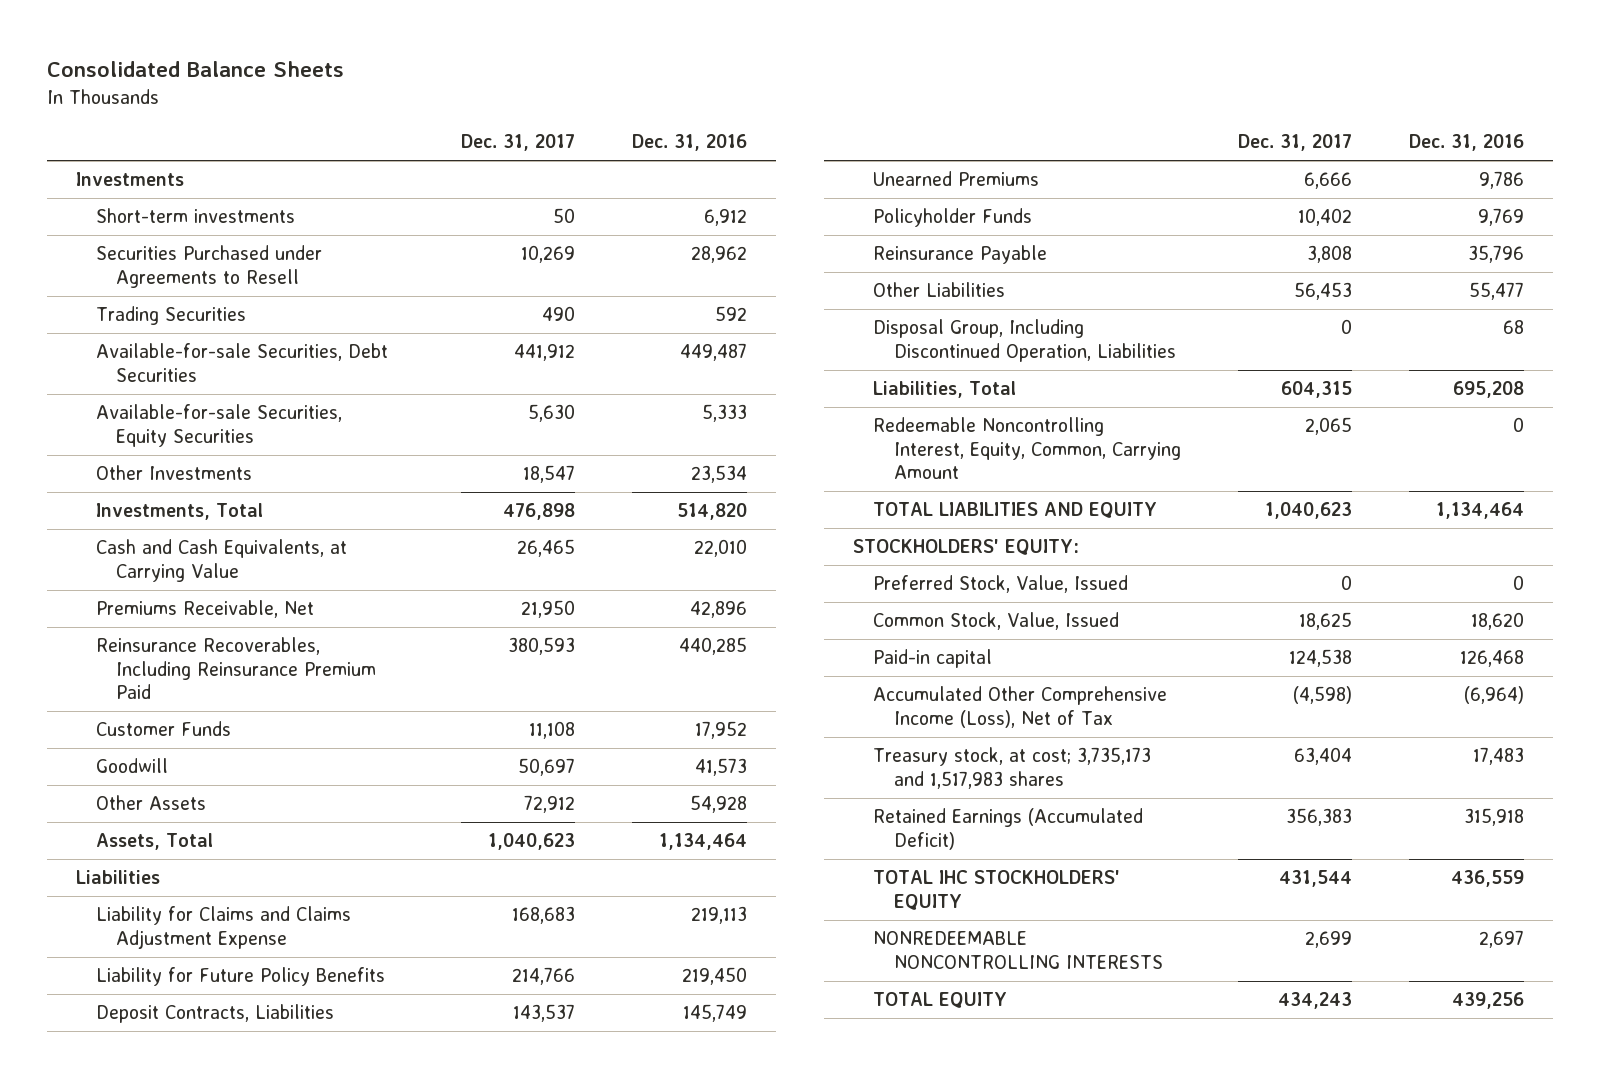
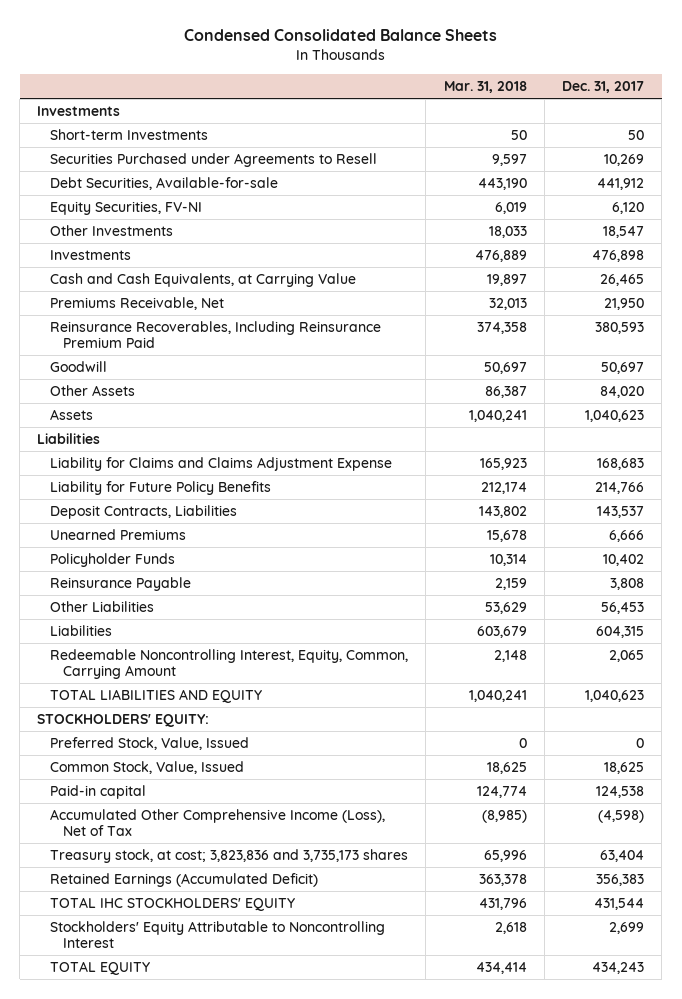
[47,61,345,78] Consolidated Balance Sheets -> [183,29,497,42] Condensed Consolidated Balance Sheets
[631,134,747,152] Dec. 31, 2016 -> none
none -> [443,81,527,94] Mar. 31, 2018
[96,208,296,224] Short-term investments -> [50,128,209,140] Short-term Investments
[96,306,247,326] Trading Securities -> none
[96,404,343,447] Available-for-sale Securities, Equity Securities -> none
[96,343,389,382] Available-for-sale Securities, Debt Securities -> [50,176,279,190] Debt Securities, Available-for-sale
none -> [50,200,203,215] Equity Securities, FV-NI
[96,503,264,521] Investments, Total -> [50,249,132,260] Investments
[96,721,232,737] Customer Funds -> none
[523,795,575,814] 72,912 -> [600,385,645,398] 84,020
[96,833,214,851] Assets, Total -> [50,408,94,420] Assets
[873,319,1176,362] Disposal Group, Including Discontinued Operation, Liabilities -> none
[873,381,1017,399] Liabilities, Total -> [50,624,113,636] Liabilities
[873,747,1152,789] Treasury stock, at cost; 3,735,173 and 1,517,983 shares -> [50,848,409,863] Treasury stock, at cost; 3,823,836 and 3,735,173 shares
[873,931,1163,969] NONREDEEMABLE NONCONTROLLING INTERESTS -> [50,920,386,948] Stockholders' Equity Attributable to Noncontrolling Interest

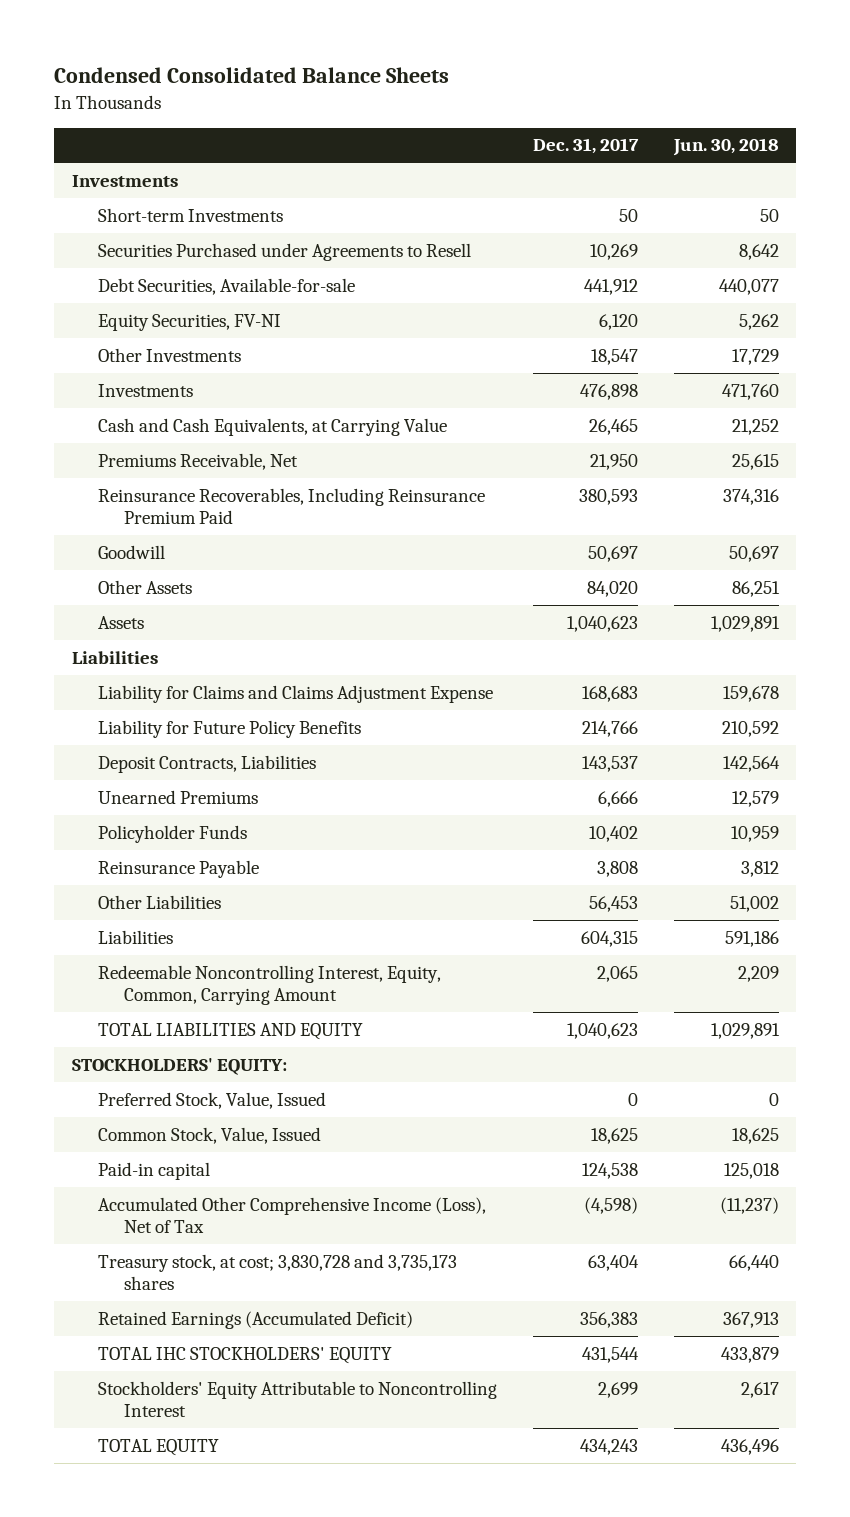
[443,81,527,94] Mar. 31, 2018 -> none
none -> [672,138,779,157] Jun. 30, 2018
[50,848,409,863] Treasury stock, at cost; 3,823,836 and 3,735,173 shares -> [97,1253,457,1291] Treasury stock, at cost; 3,830,728 and 3,735,173 shares

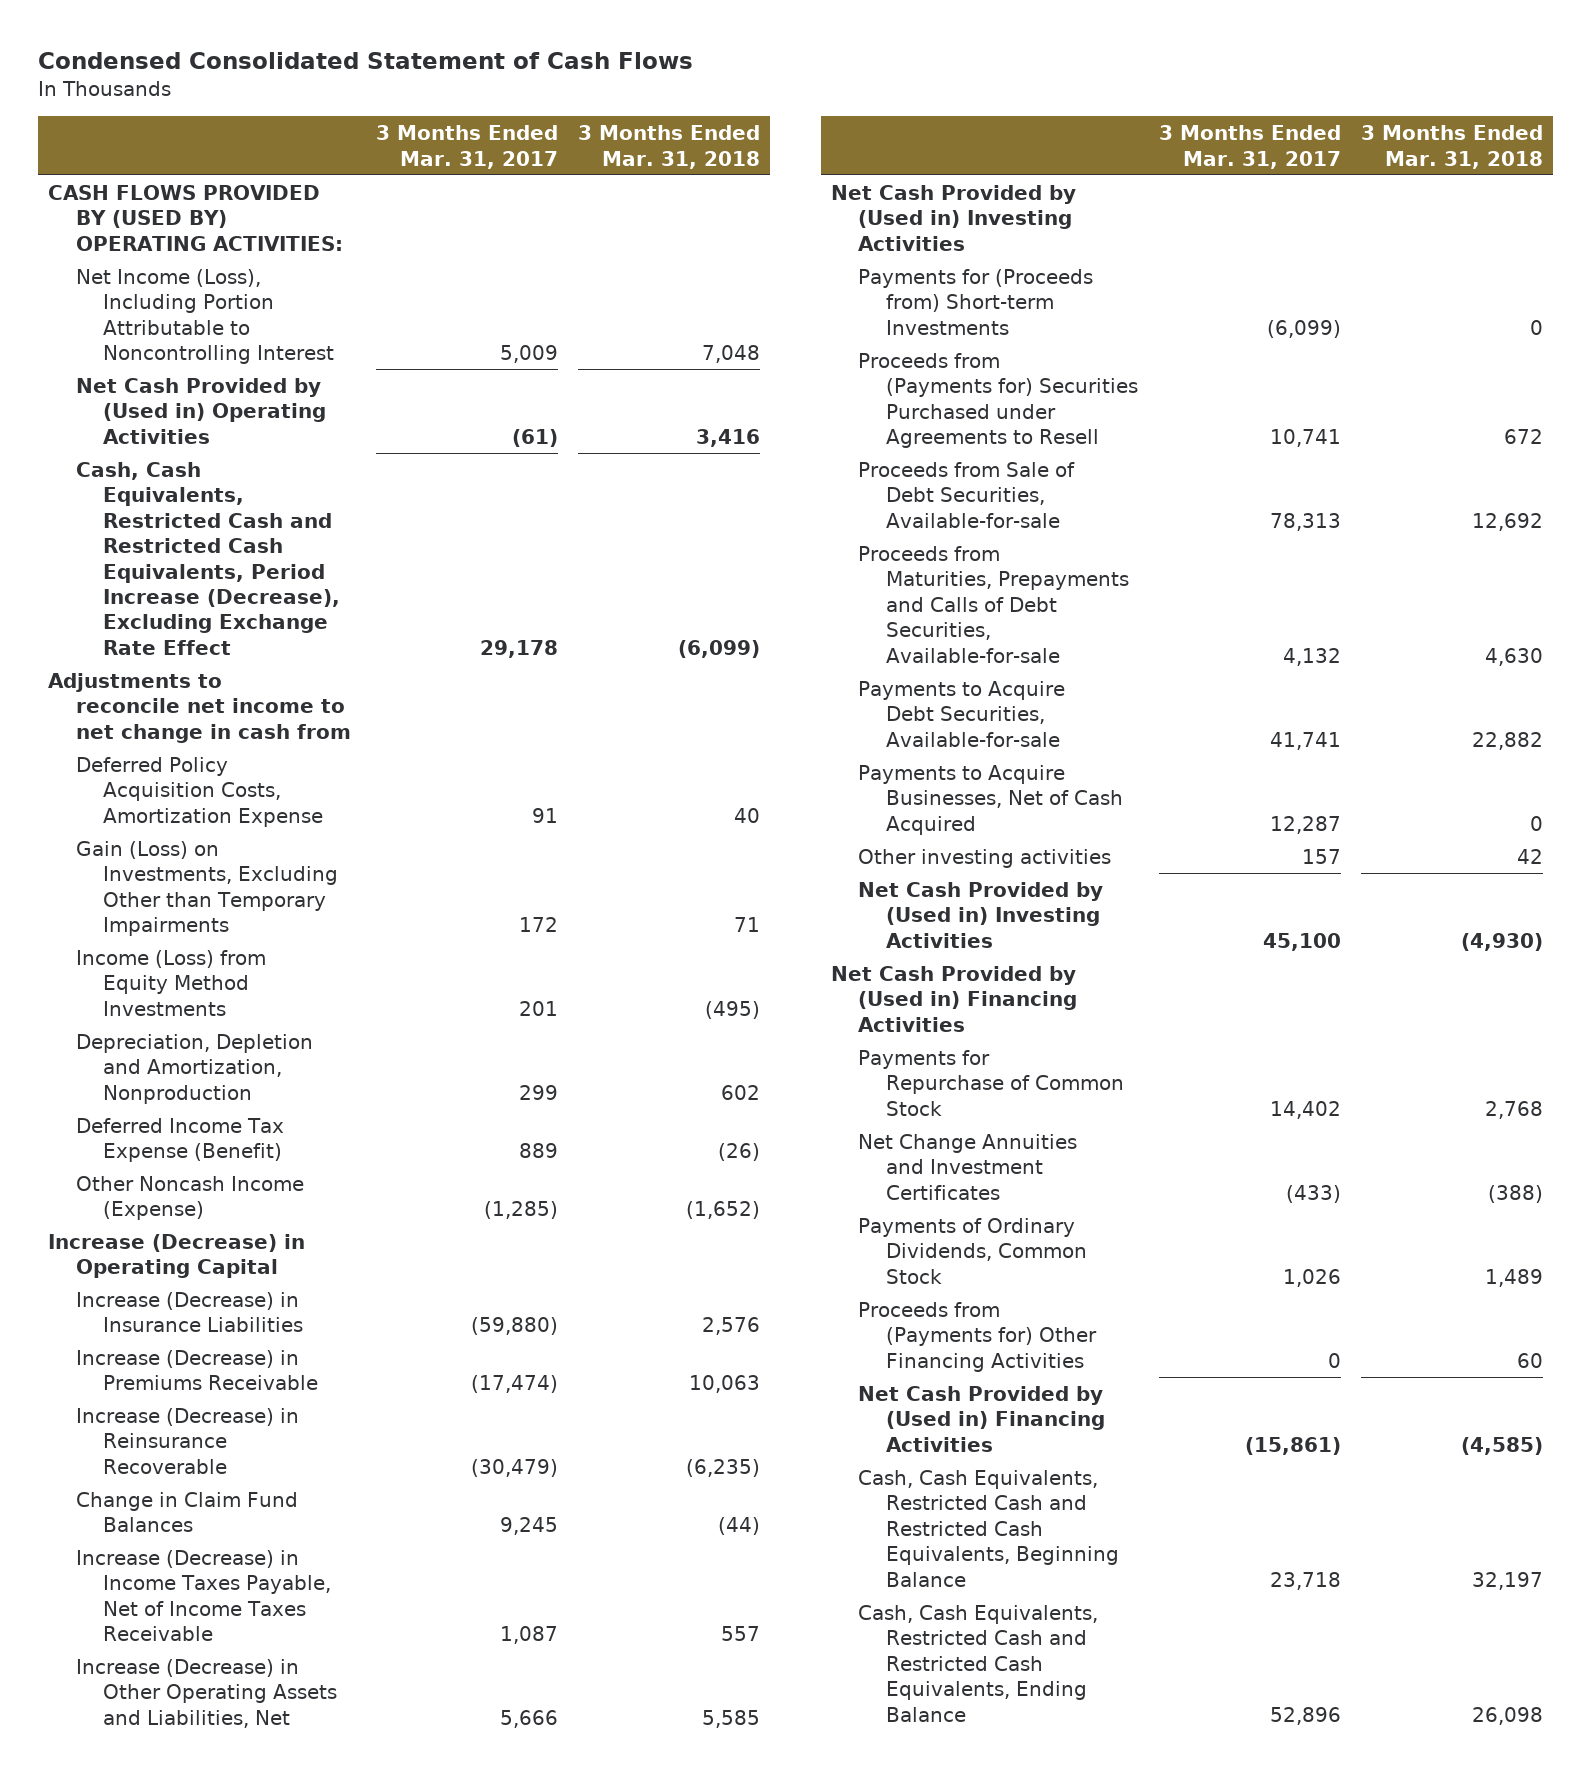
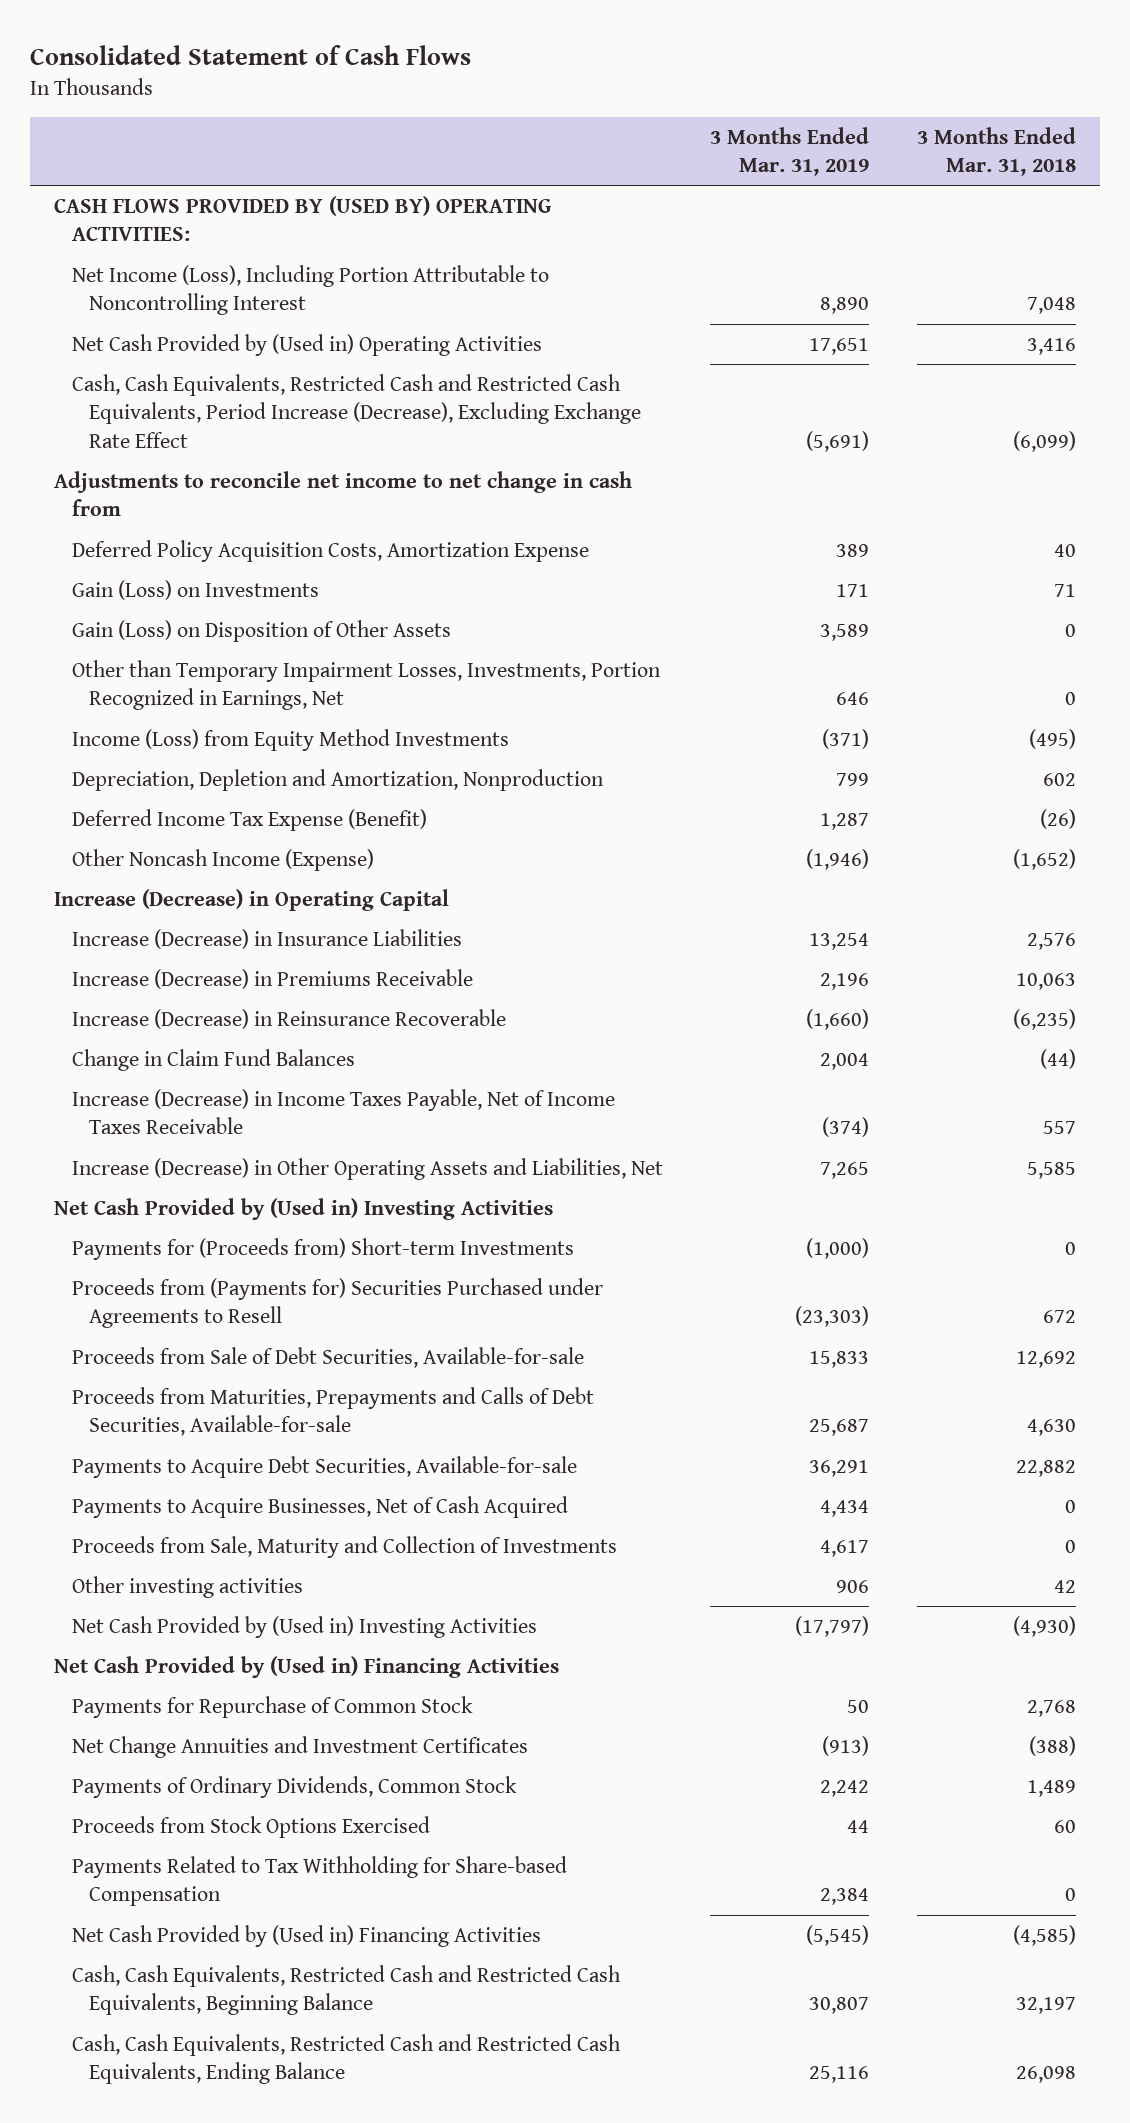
[37,51,693,69] Condensed Consolidated Statement of Cash Flows -> [30,44,472,65] Consolidated Statement of Cash Flows
[375,125,558,169] 3 Months Ended Mar. 31, 2017 -> none
none -> [710,126,870,177] 3 Months Ended Mar. 31, 2019
[75,840,339,937] Gain (Loss) on Investments, Excluding Other than Temporary Impairments -> none
none -> [71,579,319,600] Gain (Loss) on Investments
none -> [71,619,451,642] Gain (Loss) on Disposition of Other Assets
none -> [71,659,661,711] Other than Temporary Impairment Losses, Investments, Portion Recognized in Earnings, Net
none -> [71,1535,617,1558] Proceeds from Sale, Maturity and Collection of Investments
[858,1301,1098,1372] Proceeds from (Payments for) Other Financing Activities -> none
none -> [71,1815,430,1838] Proceeds from Stock Options Exercised
none -> [71,1855,567,1907] Payments Related to Tax Withholding for Share-based Compensation

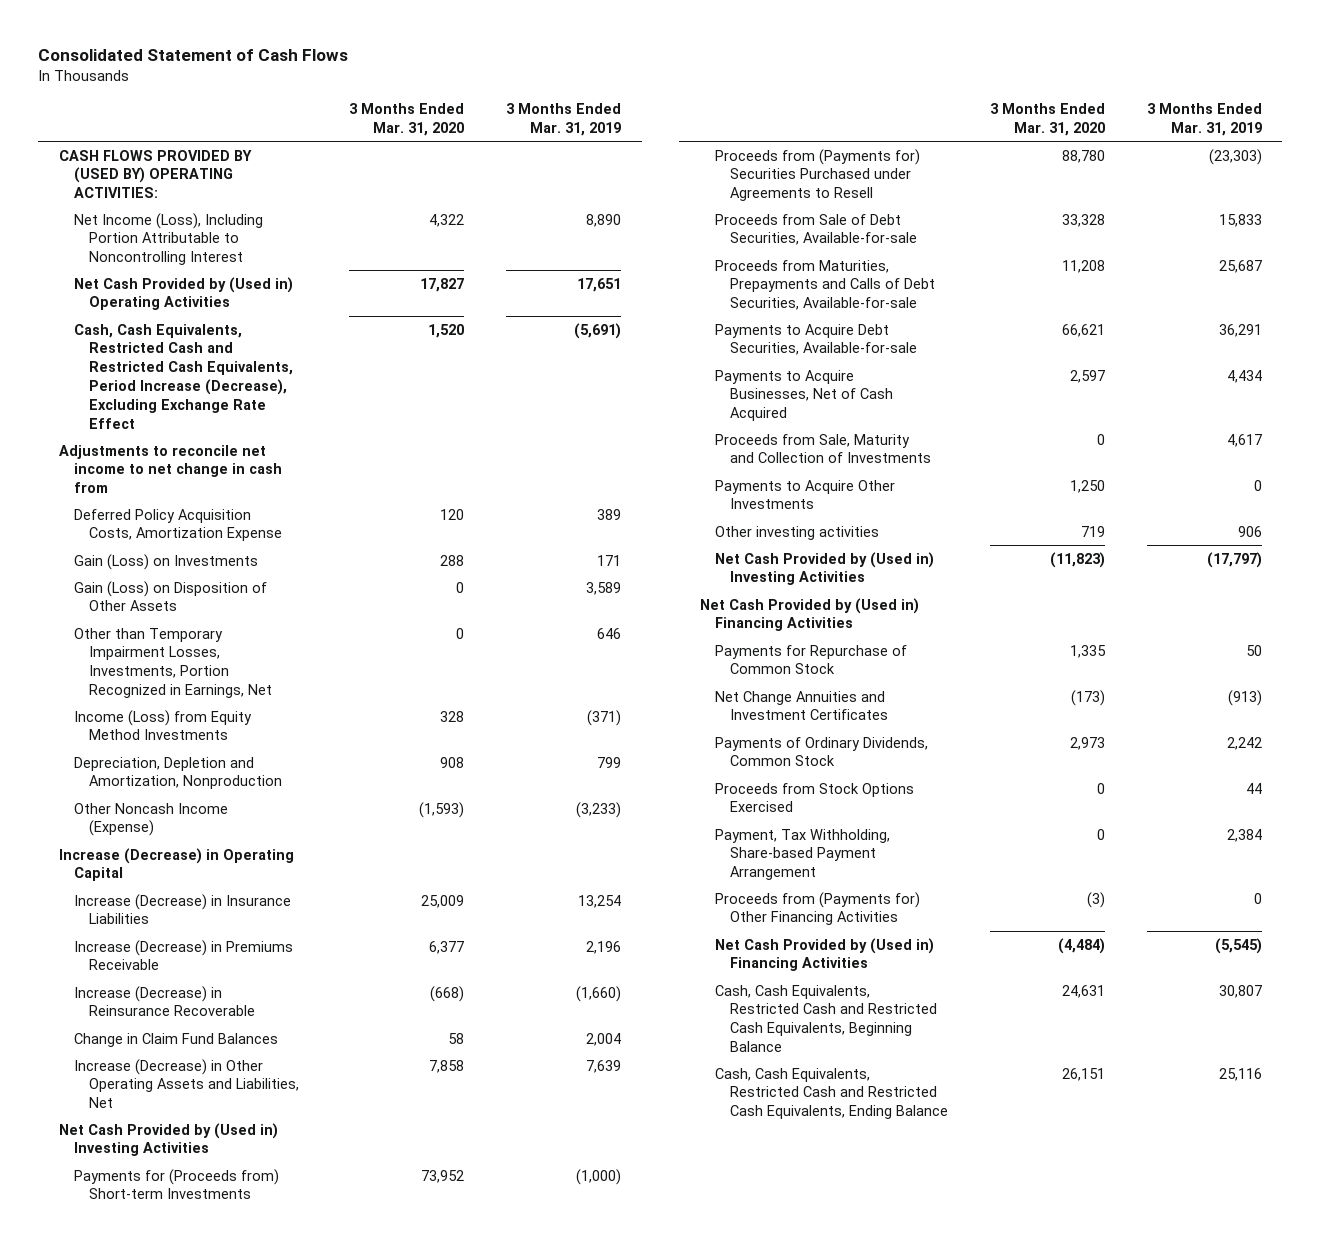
[916,126,1076,177] 3 Months Ended Mar. 31, 2018 -> none
none -> [349,103,465,137] 3 Months Ended Mar. 31, 2020
[71,808,427,831] Deferred Income Tax Expense (Benefit) -> none
[806,848,870,870] (1,946) -> [576,801,622,818] (3,233)
[71,1088,615,1135] Increase (Decrease) in Income Taxes Payable, Net of Income Taxes Receivable -> none
[820,1161,870,1179] 7,265 -> [586,1059,622,1073] 7,639
none -> [714,479,895,510] Payments to Acquire Other Investments
[71,1855,567,1907] Payments Related to Tax Withholding for Share-based Compensation -> [714,828,890,881] Payment, Tax Withholding, Share-based Payment Arrangement
none -> [714,891,920,926] Proceeds from (Payments for) Other Financing Activities

